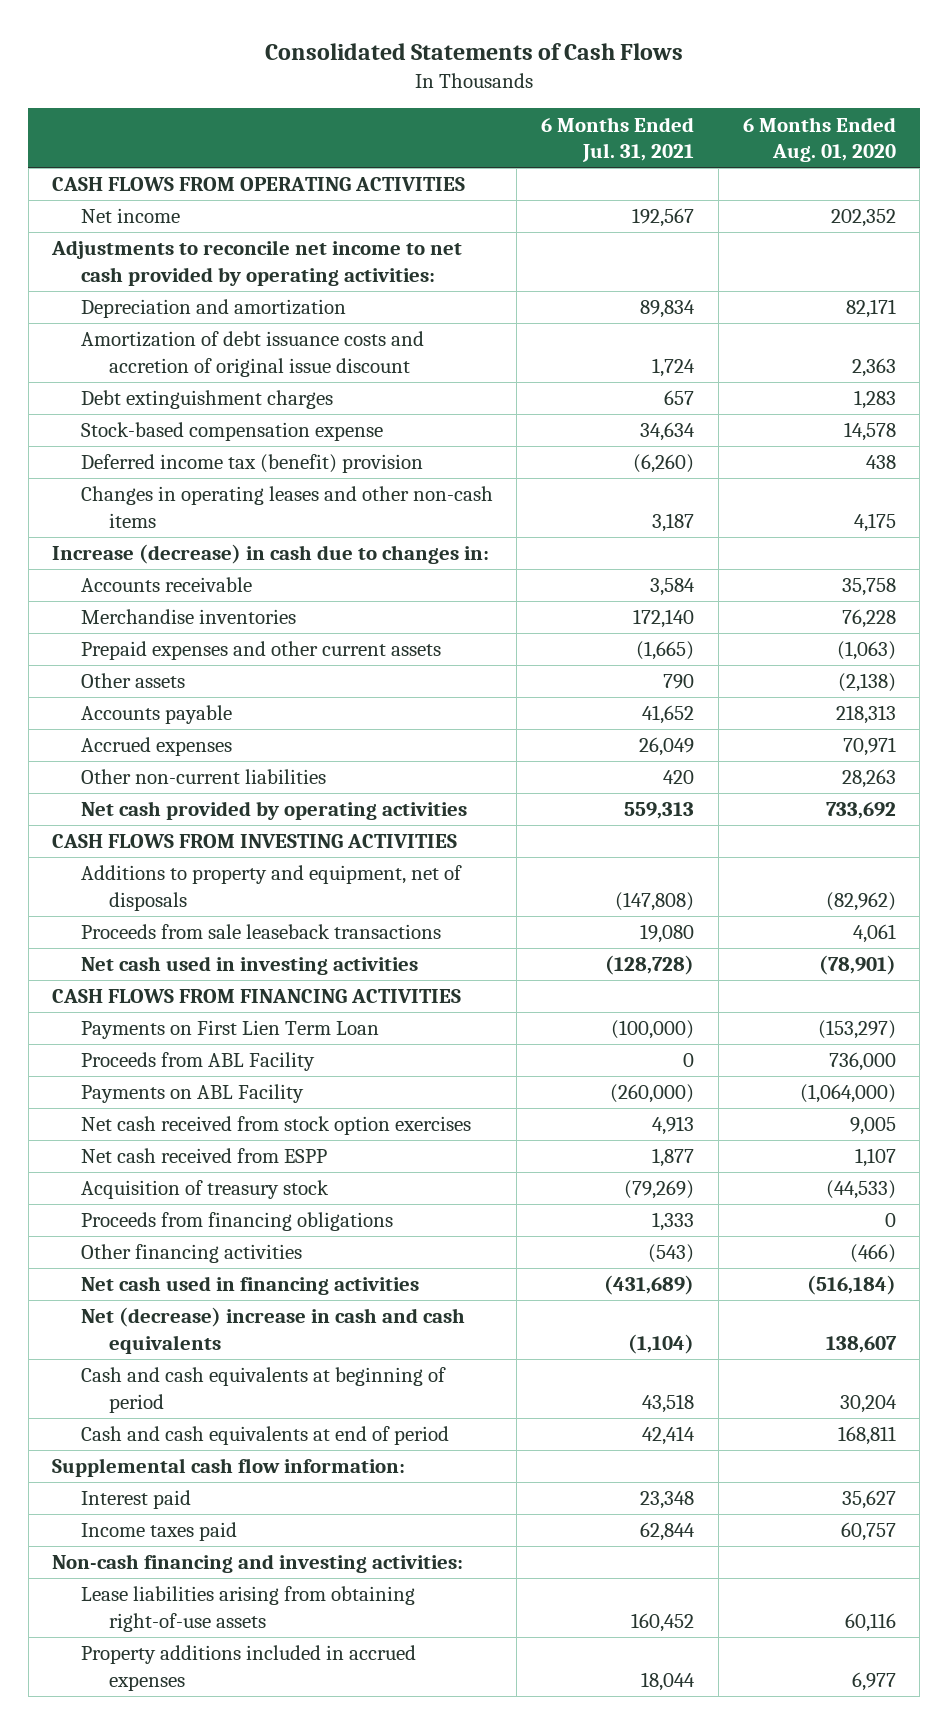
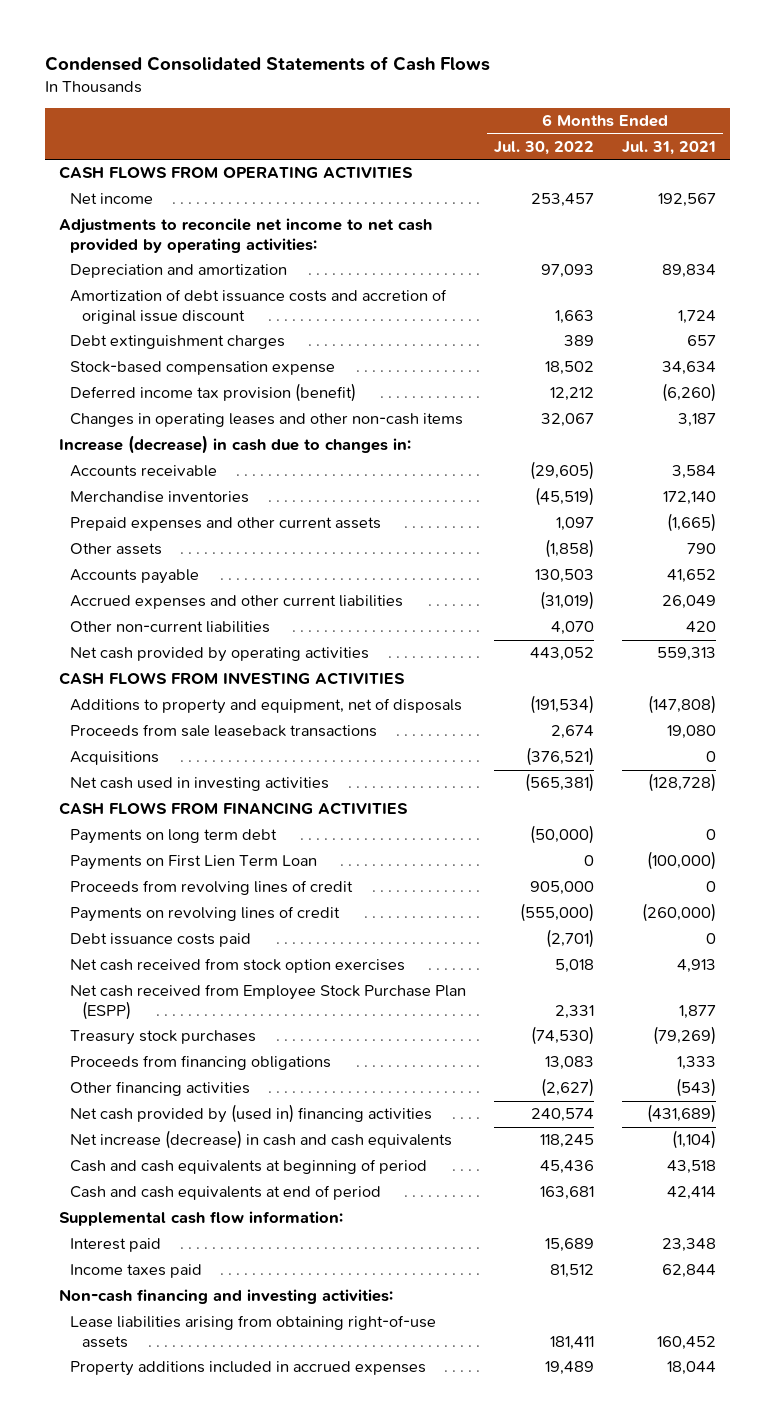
[264,43,683,61] Consolidated Statements of Cash Flows -> [44,55,490,71] Condensed Consolidated Statements of Cash Flows
[742,116,896,163] 6 Months Ended Aug. 01, 2020 -> none
none -> [494,141,595,156] Jul. 30, 2022
[80,454,423,474] Deferred income tax (benefit) provision -> [70,383,357,403] Deferred income tax provision (benefit)
[80,737,232,757] Accrued expenses -> [70,595,404,610] Accrued expenses and other current liabilities
none -> [70,751,160,766] Acquisitions
none -> [70,829,278,845] Payments on long term debt
[80,1052,315,1072] Proceeds from ABL Facility -> [70,880,354,896] Proceeds from revolving lines of credit
[80,1084,304,1104] Payments on ABL Facility -> [70,906,341,923] Payments on revolving lines of credit
none -> [70,933,252,948] Debt issuance costs paid
[80,1148,327,1164] Net cash received from ESPP -> [70,984,467,1020] Net cash received from Employee Stock Purchase Plan (ESPP)
[80,1180,329,1200] Acquisition of treasury stock -> [70,1030,257,1046] Treasury stock purchases
[80,1276,419,1296] Net cash used in financing activities -> [70,1104,433,1124] Net cash provided by (used in) financing activities
[80,1307,465,1354] Net (decrease) increase in cash and cash equivalents -> [70,1130,453,1150] Net increase (decrease) in cash and cash equivalents

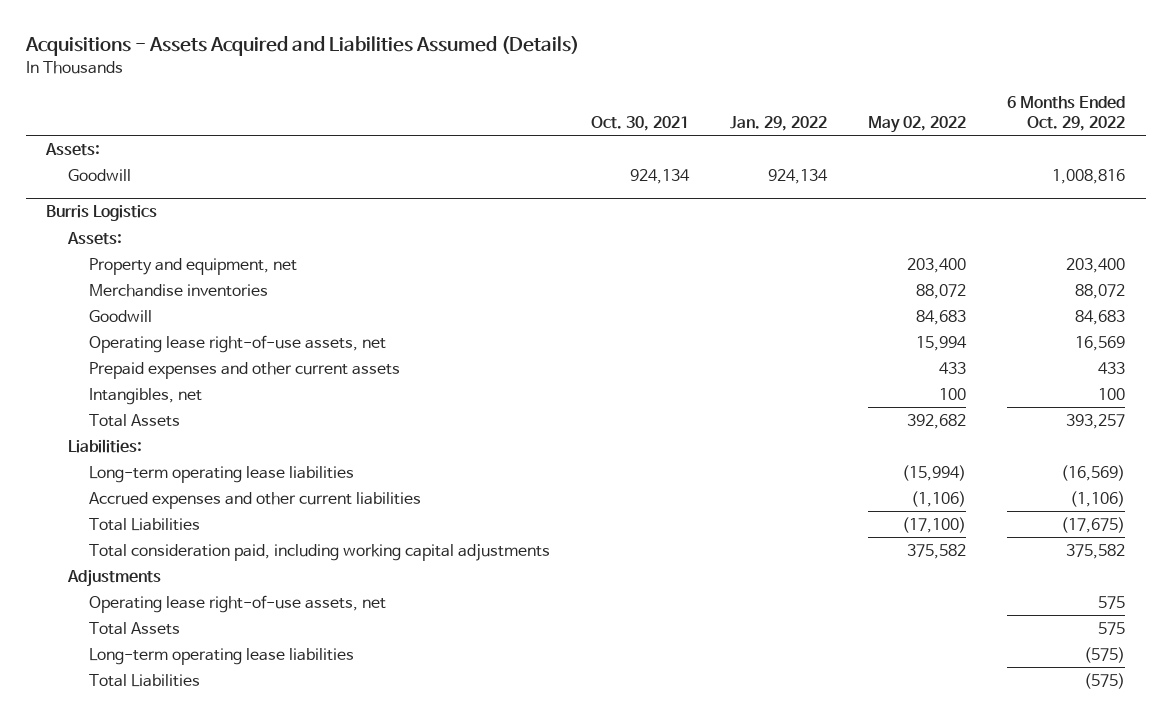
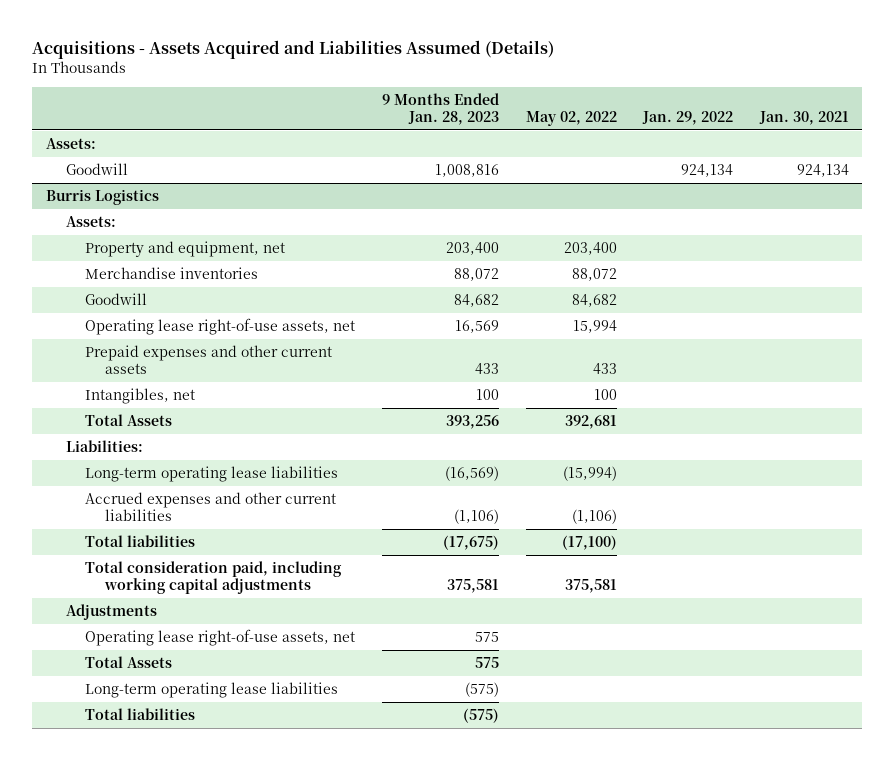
[590,116,689,132] Oct. 30, 2021 -> none
[1007,95,1126,132] 6 Months Ended Oct. 29, 2022 -> none
none -> [382,93,500,125] 9 Months Ended Jan. 28, 2023
none -> [758,110,849,125] Jan. 30, 2021
[916,310,967,326] 84,683 -> [571,294,617,308] 84,682
[907,414,967,430] 392,682 -> [564,415,617,430] 392,681
[88,518,200,532] Total Liabilities -> [85,535,196,548] Total liabilities
[907,544,967,560] 375,582 -> [564,578,617,593] 375,581
[88,674,200,688] Total Liabilities -> [85,708,196,721] Total liabilities

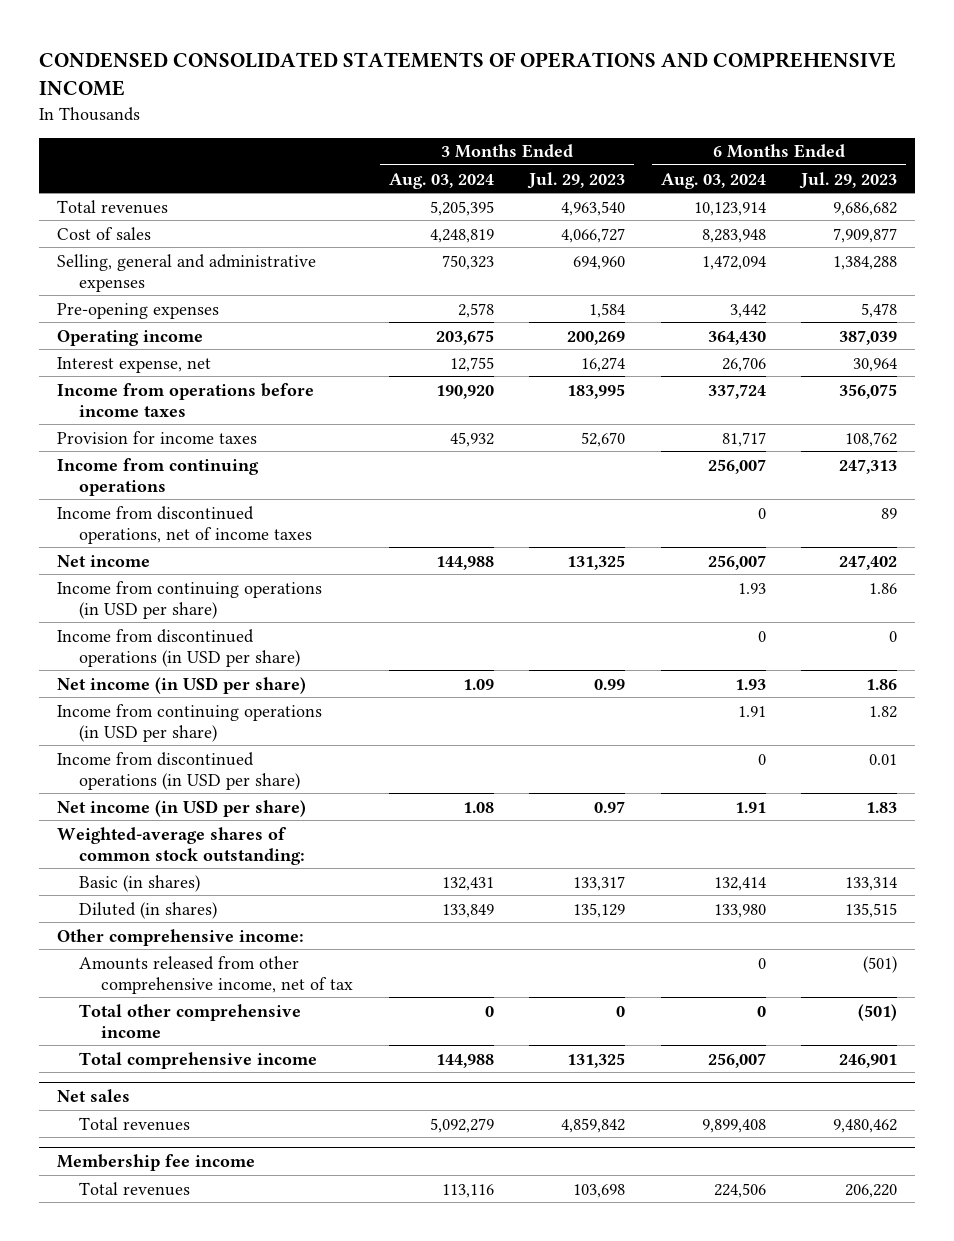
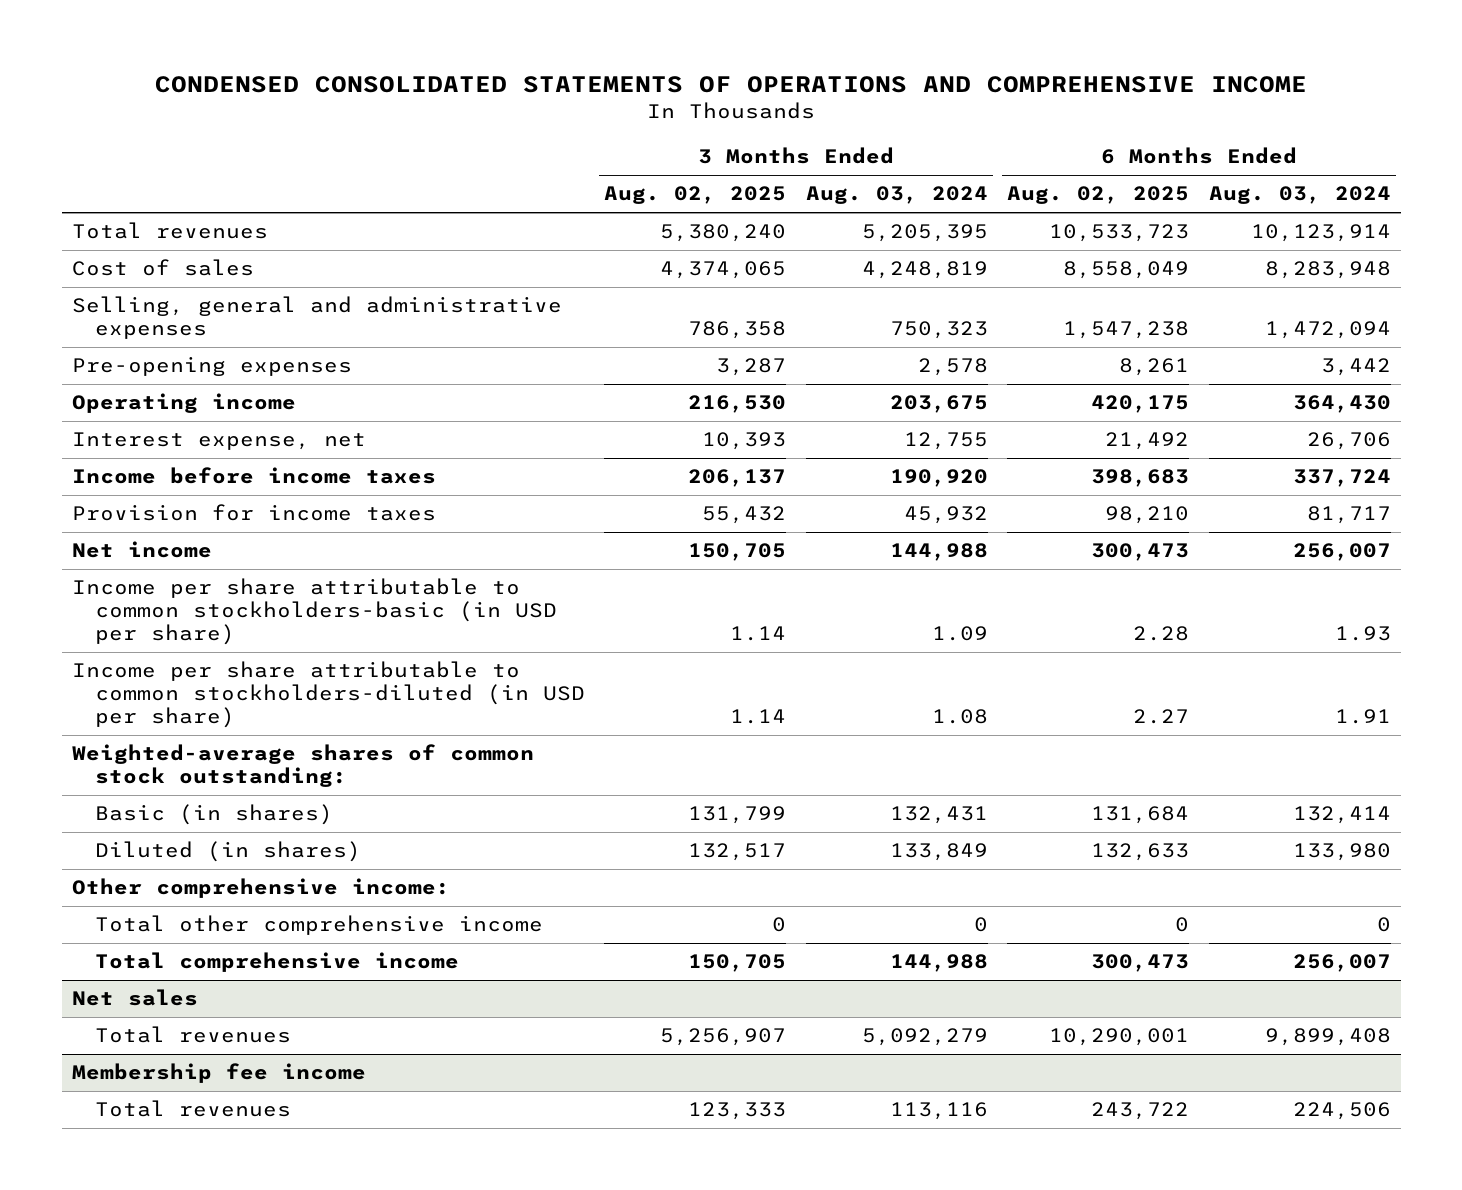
[527,171,626,189] Jul. 29, 2023 -> none
[798,171,897,189] Jul. 29, 2023 -> none
none -> [604,186,787,205] Aug. 02, 2025
none -> [1007,186,1190,205] Aug. 02, 2025
[56,382,314,417] Income from operations before income taxes -> [71,467,436,485] Income before income taxes
[56,457,259,496] Income from continuing operations -> none
[56,505,313,544] Income from discontinued operations, net of income taxes -> none
[56,580,322,619] Income from continuing operations (in USD per share) -> none
[56,628,301,667] Income from discontinued operations (in USD per share) -> none
[56,703,322,742] Income from continuing operations (in USD per share) -> none
[56,751,301,790] Income from discontinued operations (in USD per share) -> none
[56,676,306,694] Net income (in USD per share) -> [71,578,557,646] Income per share attributable to common stockholders-basic (in USD per share)
[56,799,306,817] Net income (in USD per share) -> [71,661,585,729] Income per share attributable to common stockholders-diluted (in USD per share)
[79,955,354,994] Amounts released from other comprehensive income, net of tax -> none

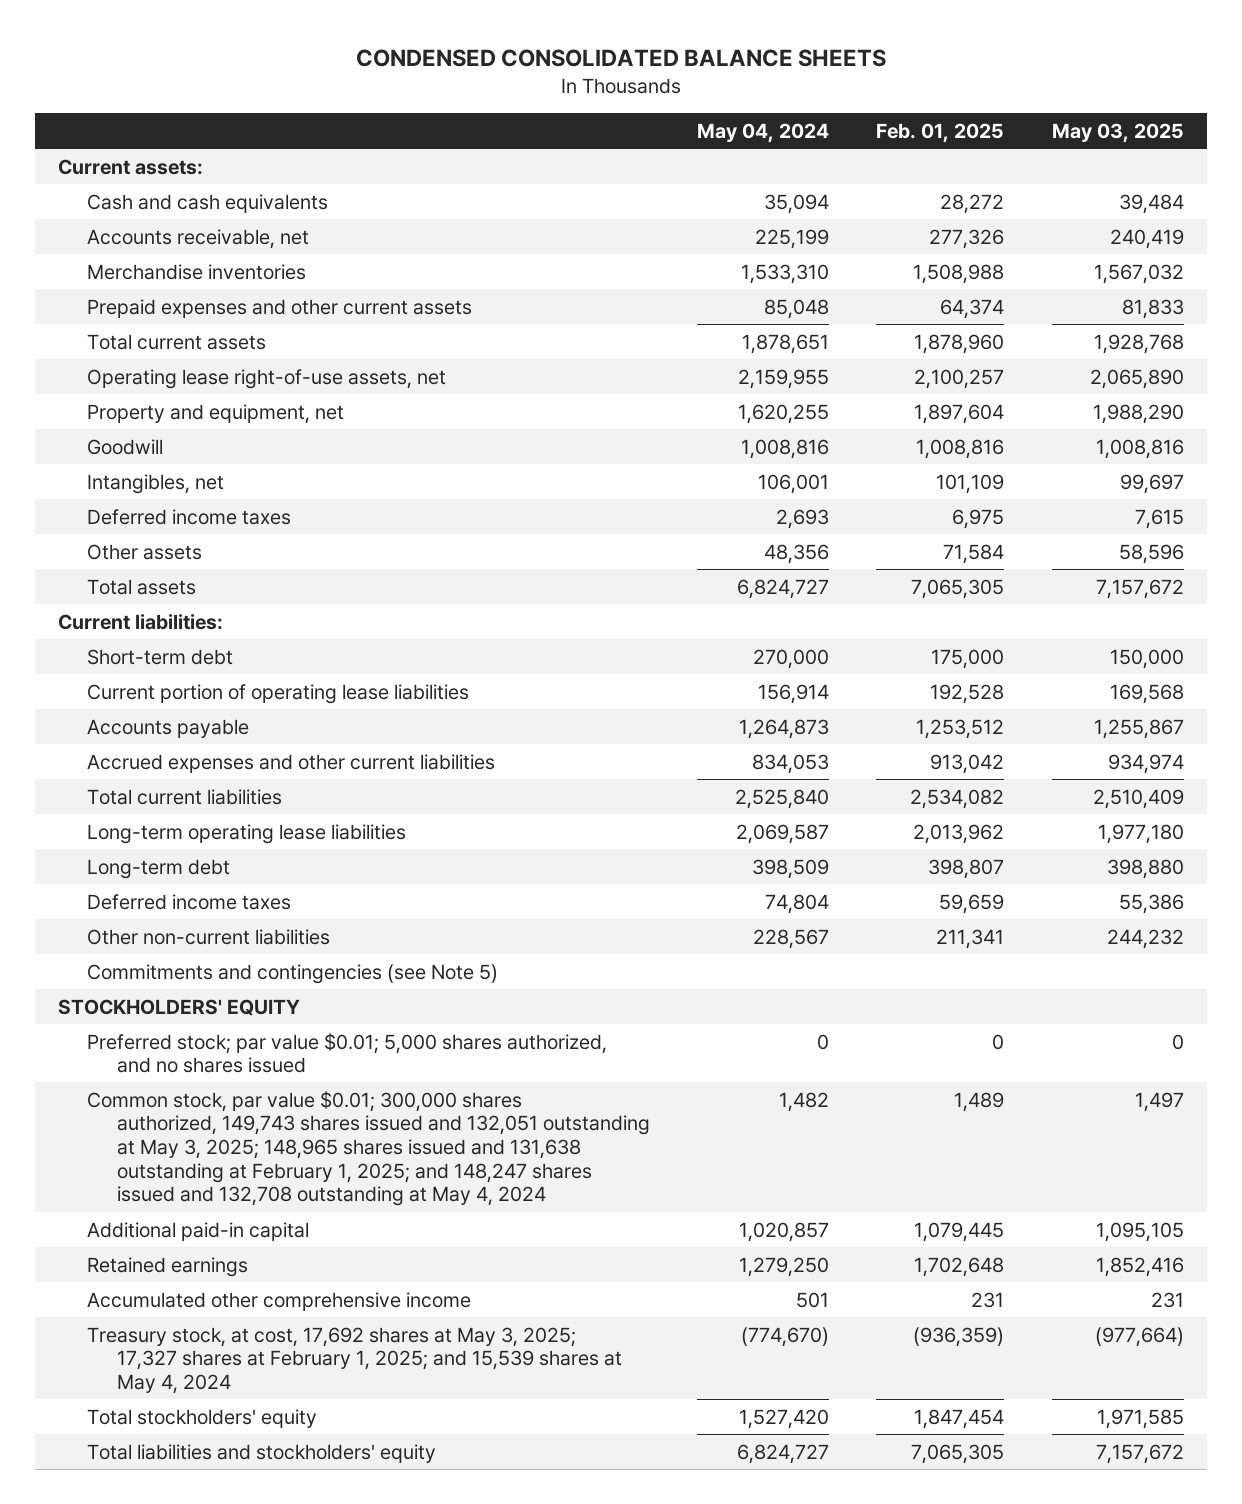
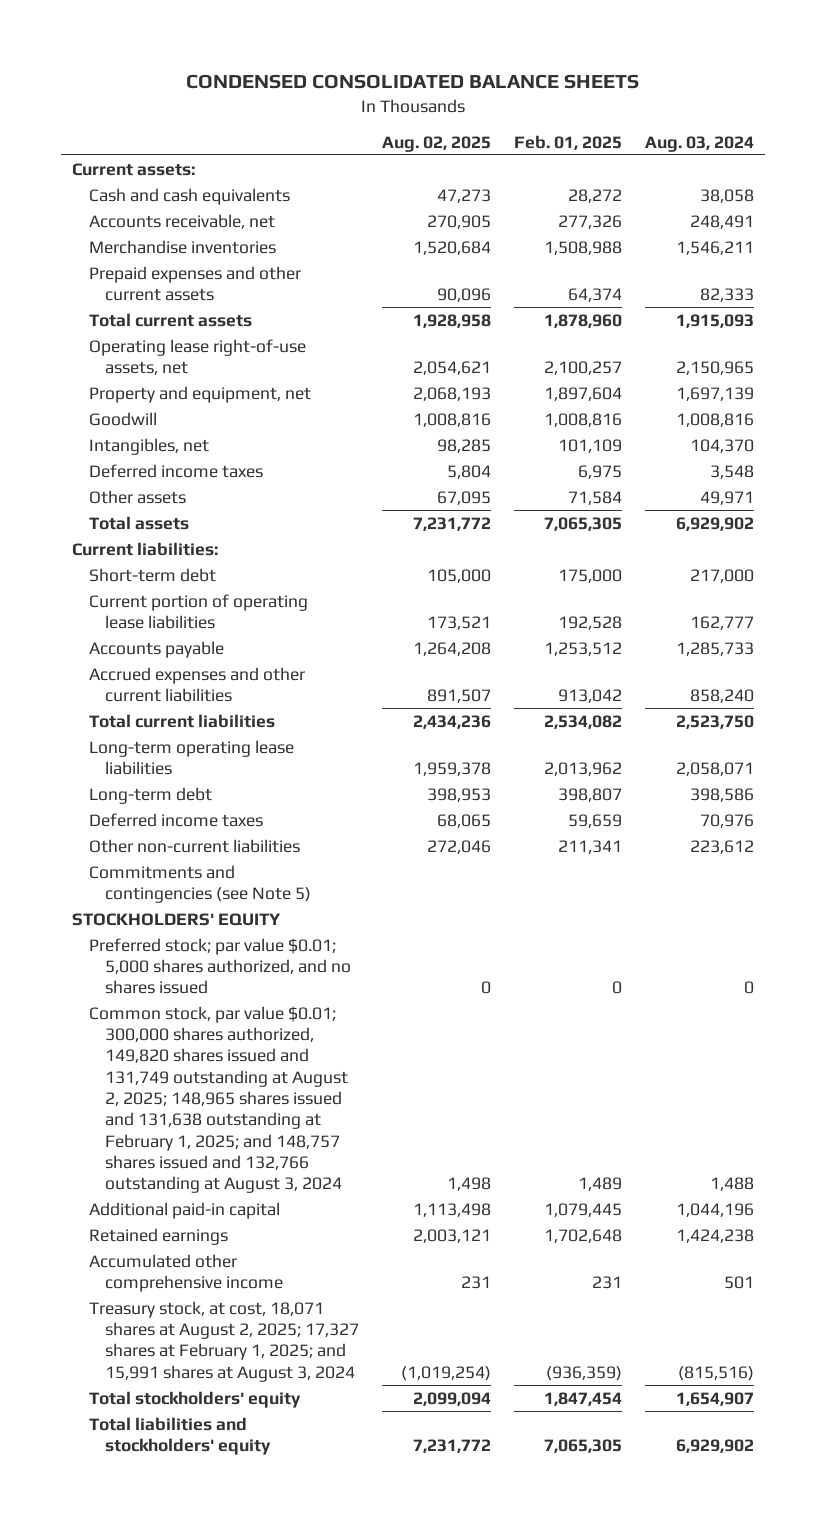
[697,122,830,143] May 04, 2024 -> none
[1051,122,1184,143] May 03, 2025 -> none
none -> [382,135,492,152] Aug. 02, 2025
none -> [644,135,754,152] Aug. 03, 2024
[87,1090,650,1207] Common stock, par value $0.01; 300,000 shares authorized, 149,743 shares issued and 132,051 outstanding at May 3, 2025; 148,965 shares issued and 131,638 outstanding at February 1, 2025; and 148,247 shares issued and 132,708 outstanding at May 4, 2024 -> [88,1005,349,1194] Common stock, par value $0.01; 300,000 shares authorized, 149,820 shares issued and 131,749 outstanding at August 2, 2025; 148,965 shares issued and 131,638 outstanding at February 1, 2025; and 148,757 shares issued and 132,766 outstanding at August 3, 2024
[87,1326,622,1394] Treasury stock, at cost, 17,692 shares at May 3, 2025; 17,327 shares at February 1, 2025; and 15,539 shares at May 4, 2024 -> [88,1300,360,1382] Treasury stock, at cost, 18,071 shares at August 2, 2025; 17,327 shares at February 1, 2025; and 15,991 shares at August 3, 2024

